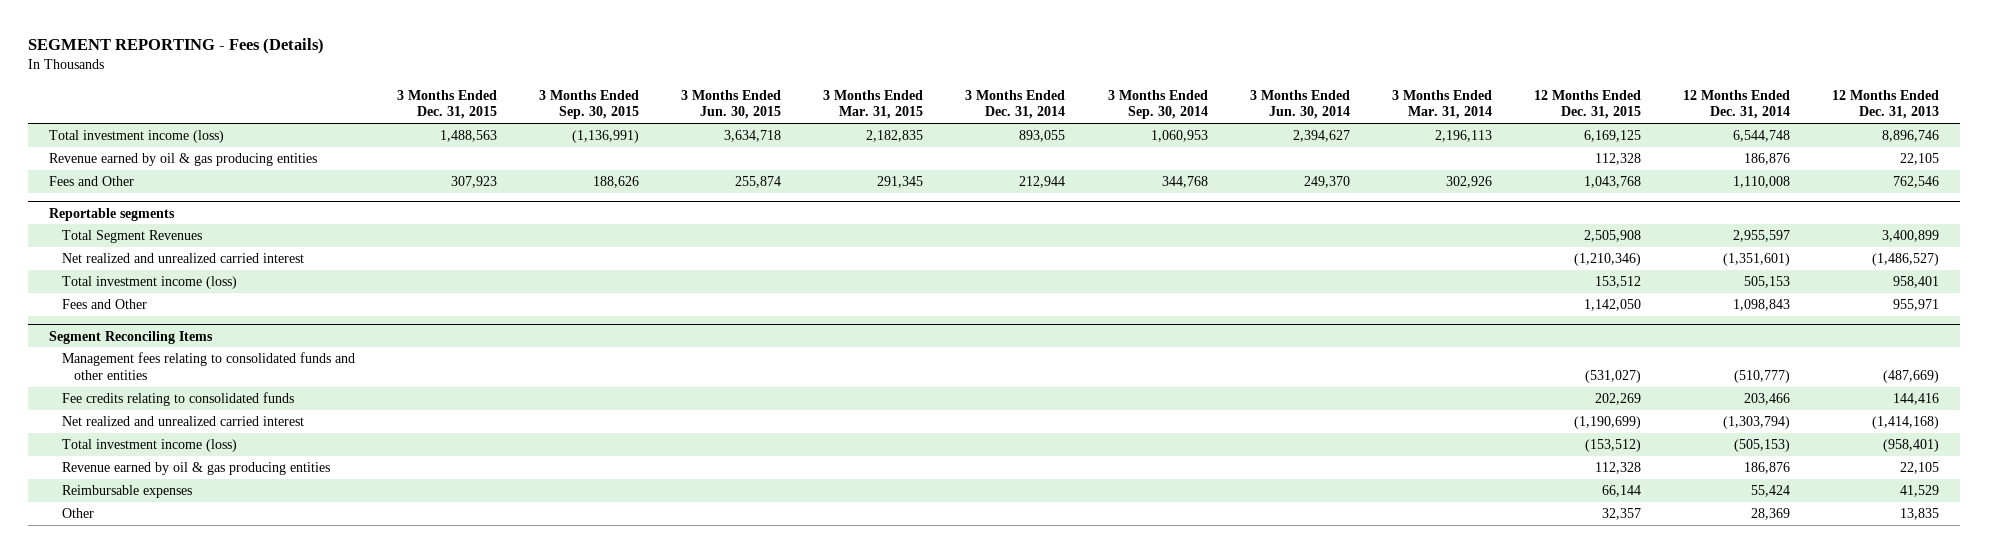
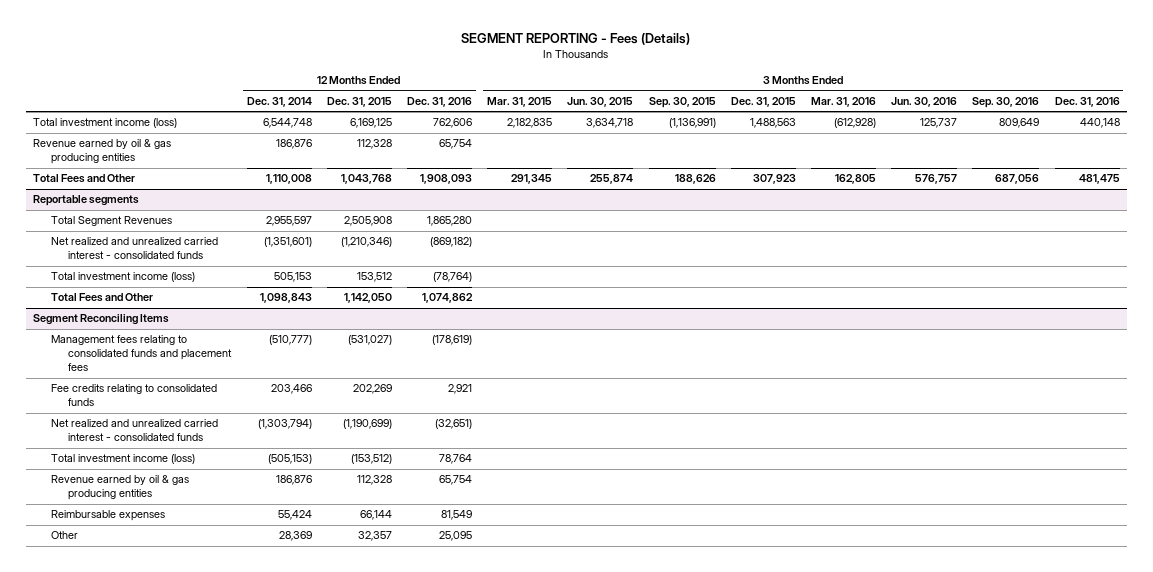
[965,89,1066,120] 3 Months Ended Dec. 31, 2014 -> none
[1107,89,1208,120] 3 Months Ended Sep. 30, 2014 -> none
[1249,89,1350,120] 3 Months Ended Jun. 30, 2014 -> none
[1391,89,1492,120] 3 Months Ended Mar. 31, 2014 -> none
[1832,89,1940,120] 12 Months Ended Dec. 31, 2013 -> none
none -> [407,96,473,107] Dec. 31, 2016
none -> [811,96,877,107] Mar. 31, 2016
none -> [891,96,958,107] Jun. 30, 2016
none -> [972,96,1040,108] Sep. 30, 2016
none -> [1054,96,1120,107] Dec. 31, 2016
[49,176,135,187] Fees and Other -> [33,174,136,184] Total Fees and Other
[61,253,304,264] Net realized and unrealized carried interest -> [50,237,218,260] Net realized and unrealized carried interest - consolidated funds
[61,299,147,310] Fees and Other -> [50,293,153,303] Total Fees and Other
[61,352,355,380] Management fees relating to consolidated funds and other entities -> [50,335,233,372] Management fees relating to consolidated funds and placement fees
[61,416,304,427] Net realized and unrealized carried interest -> [50,419,218,442] Net realized and unrealized carried interest - consolidated funds

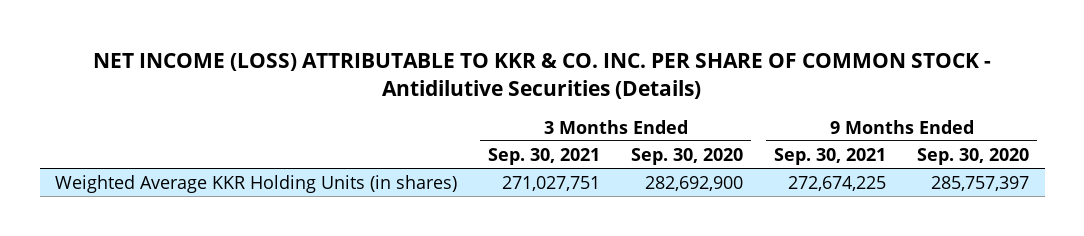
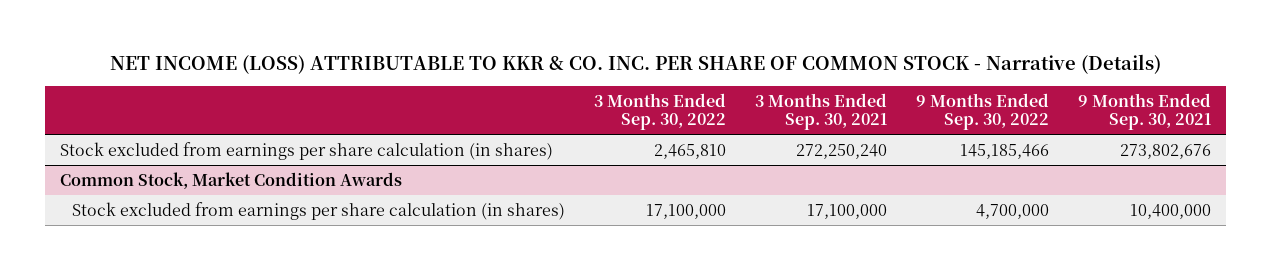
[93,52,992,99] NET INCOME (LOSS) ATTRIBUTABLE TO KKR & CO. INC. PER SHARE OF COMMON STOCK - Antidilutive Securities (Details) -> [109,53,1161,74] NET INCOME (LOSS) ATTRIBUTABLE TO KKR & CO. INC. PER SHARE OF COMMON STOCK - Narrative (Details)
[631,147,744,165] Sep. 30, 2020 -> none
[917,147,1030,165] Sep. 30, 2020 -> none
none -> [593,92,726,131] 3 Months Ended Sep. 30, 2022
none -> [916,92,1050,131] 9 Months Ended Sep. 30, 2022
[55,174,458,193] Weighted Average KKR Holding Units (in shares) -> none
none -> [59,141,553,160] Stock excluded from earnings per share calculation (in shares)
none -> [59,171,402,189] Common Stock, Market Condition Awards
none -> [71,201,565,220] Stock excluded from earnings per share calculation (in shares)

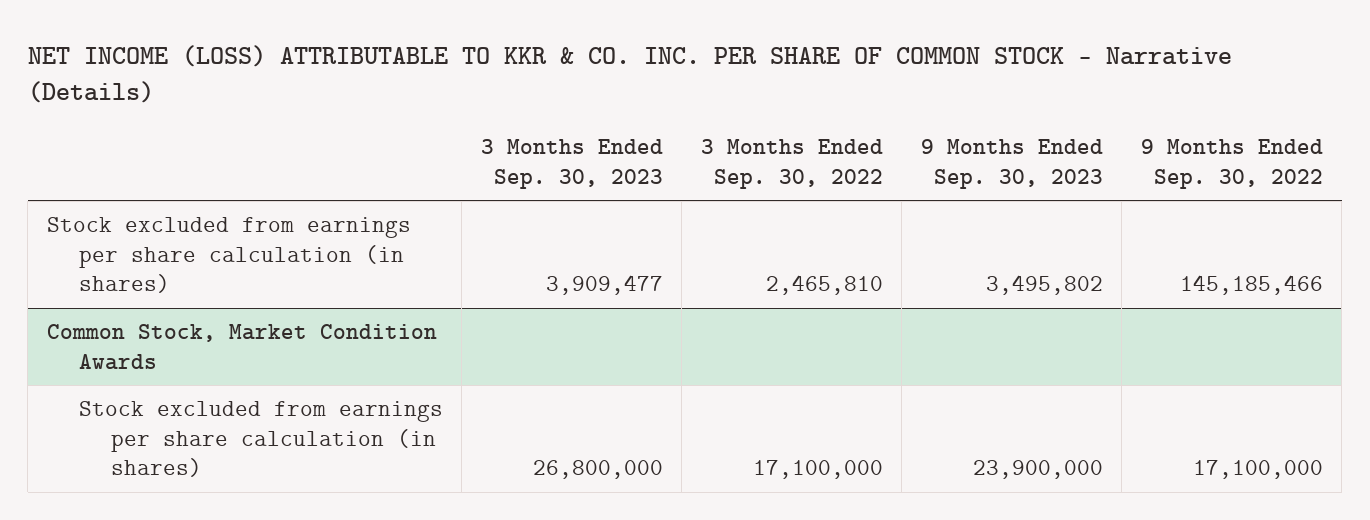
[755,92,888,131] 3 Months Ended Sep. 30, 2021 -> none
[1078,92,1212,131] 9 Months Ended Sep. 30, 2021 -> none
none -> [480,139,663,189] 3 Months Ended Sep. 30, 2023
none -> [920,139,1103,189] 9 Months Ended Sep. 30, 2023
[976,203,1050,219] 4,700,000 -> [1192,460,1323,480] 17,100,000

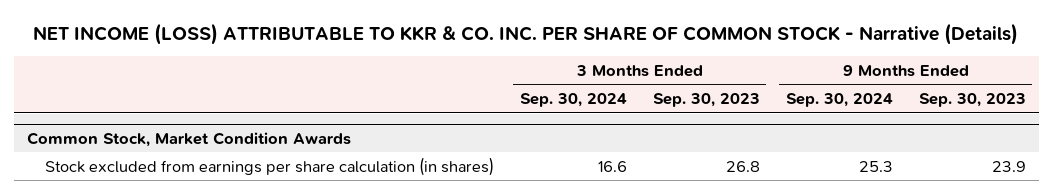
[700,139,883,189] 3 Months Ended Sep. 30, 2022 -> none
[1140,139,1323,189] 9 Months Ended Sep. 30, 2022 -> none
none -> [519,93,627,108] Sep. 30, 2024
none -> [785,93,893,108] Sep. 30, 2024
[46,216,411,294] Stock excluded from earnings per share calculation (in shares) -> none
[532,460,663,480] 26,800,000 -> [725,160,760,172] 26.8
[972,460,1103,480] 23,900,000 -> [991,160,1026,172] 23.9

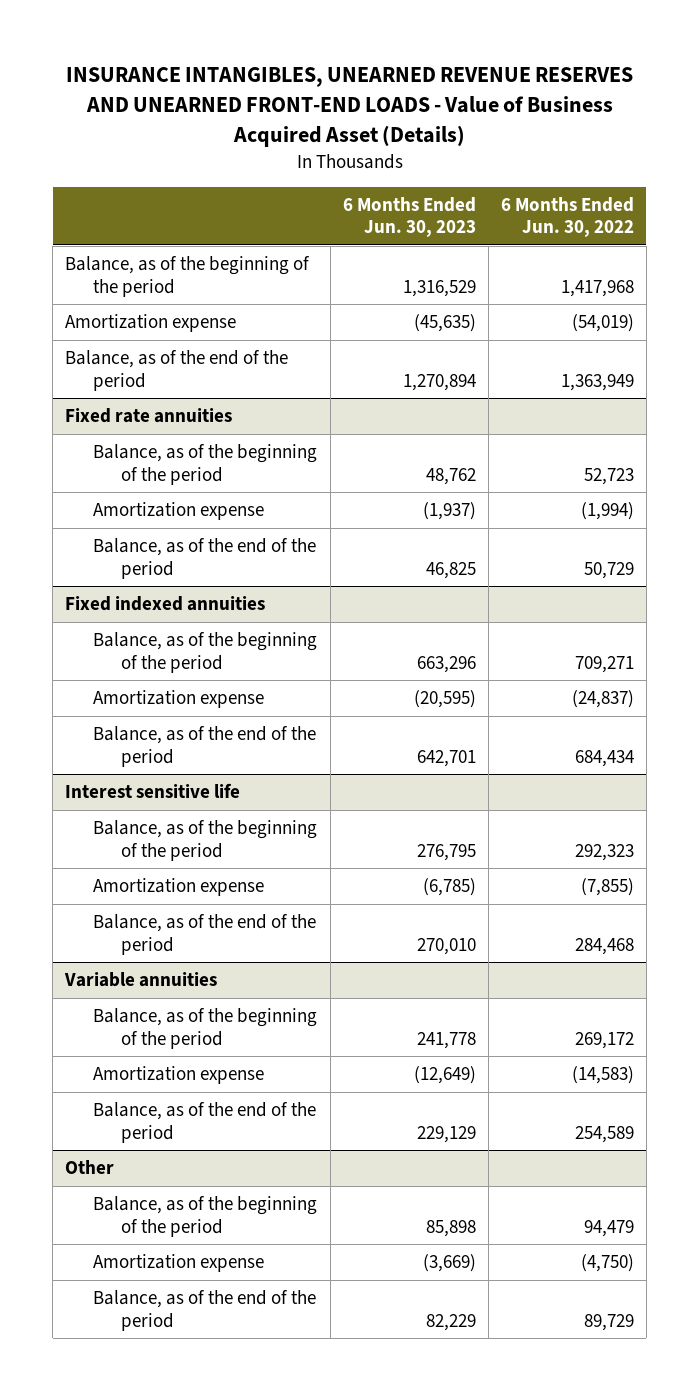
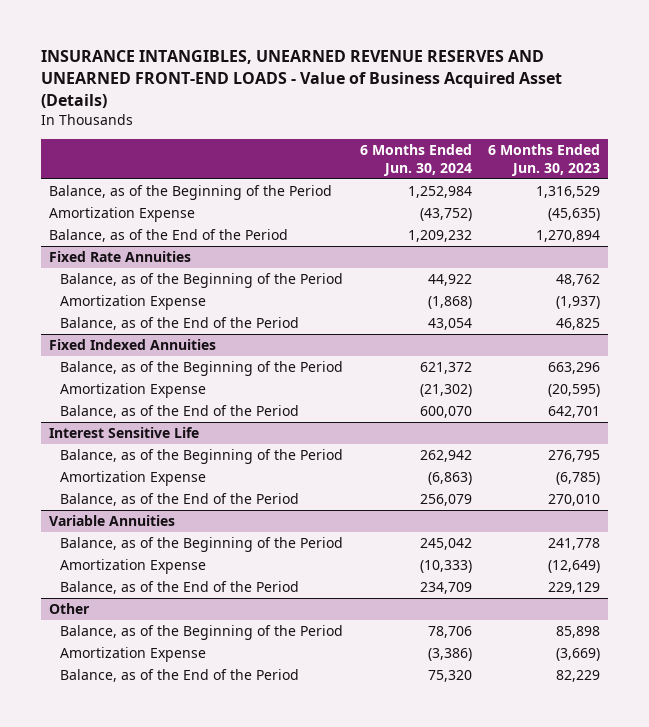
[500,196,634,238] 6 Months Ended Jun. 30, 2022 -> none
none -> [359,143,472,176] 6 Months Ended Jun. 30, 2024
[65,256,311,297] Balance, as of the beginning of the period -> [48,185,332,201] Balance, as of the Beginning of the Period
[65,314,237,333] Amortization expense -> [48,207,195,223] Amortization Expense
[65,350,289,391] Balance, as of the end of the period -> [48,229,288,243] Balance, as of the End of the Period
[65,408,233,424] Fixed rate annuities -> [48,251,191,263] Fixed Rate Annuities
[93,444,318,485] Balance, as of the beginning of the period -> [60,273,344,289] Balance, as of the Beginning of the Period
[93,502,265,521] Amortization expense -> [60,295,207,311] Amortization Expense
[93,538,317,579] Balance, as of the end of the period -> [60,317,300,331] Balance, as of the End of the Period
[65,596,266,612] Fixed indexed annuities -> [48,339,216,351] Fixed Indexed Annuities
[93,632,318,673] Balance, as of the beginning of the period -> [60,361,344,377] Balance, as of the Beginning of the Period
[93,690,265,709] Amortization expense -> [60,383,207,399] Amortization Expense
[93,726,317,767] Balance, as of the end of the period -> [60,405,300,419] Balance, as of the End of the Period
[65,783,241,799] Interest sensitive life -> [48,427,199,439] Interest Sensitive Life
[93,820,318,861] Balance, as of the beginning of the period -> [60,449,344,465] Balance, as of the Beginning of the Period
[93,878,265,897] Amortization expense -> [60,471,207,487] Amortization Expense
[93,914,317,955] Balance, as of the end of the period -> [60,493,300,507] Balance, as of the End of the Period
[64,972,218,988] Variable annuities -> [48,515,175,527] Variable Annuities
[93,1008,318,1049] Balance, as of the beginning of the period -> [60,537,344,553] Balance, as of the Beginning of the Period
[93,1066,265,1085] Amortization expense -> [60,559,207,575] Amortization Expense
[93,1102,317,1143] Balance, as of the end of the period -> [60,581,300,595] Balance, as of the End of the Period
[93,1196,318,1237] Balance, as of the beginning of the period -> [60,625,344,641] Balance, as of the Beginning of the Period
[93,1254,265,1273] Amortization expense -> [60,647,207,663] Amortization Expense
[93,1290,317,1331] Balance, as of the end of the period -> [60,669,300,683] Balance, as of the End of the Period

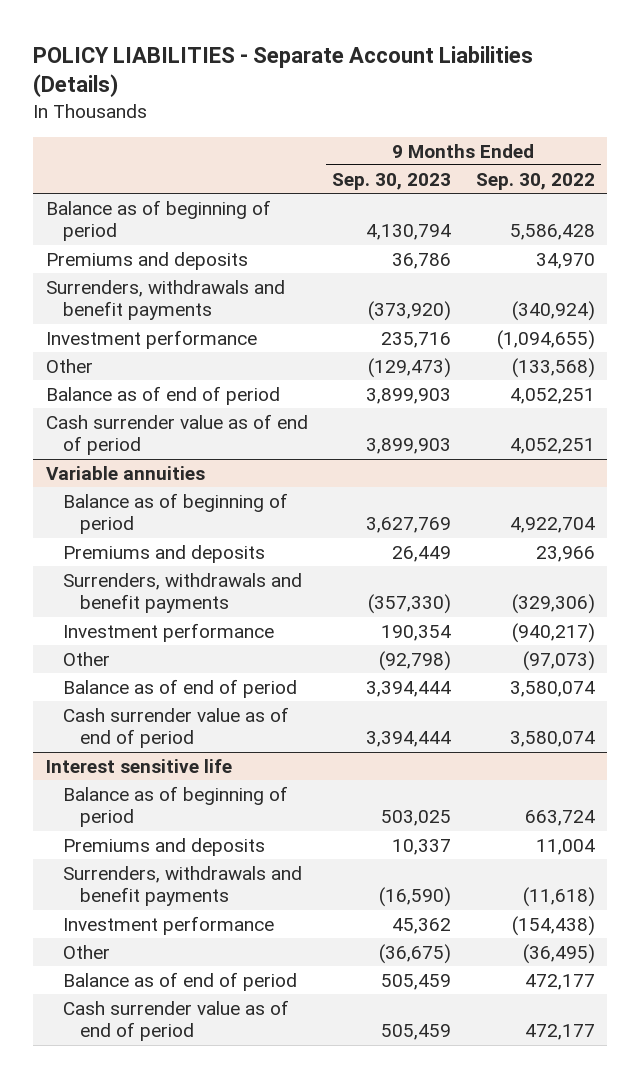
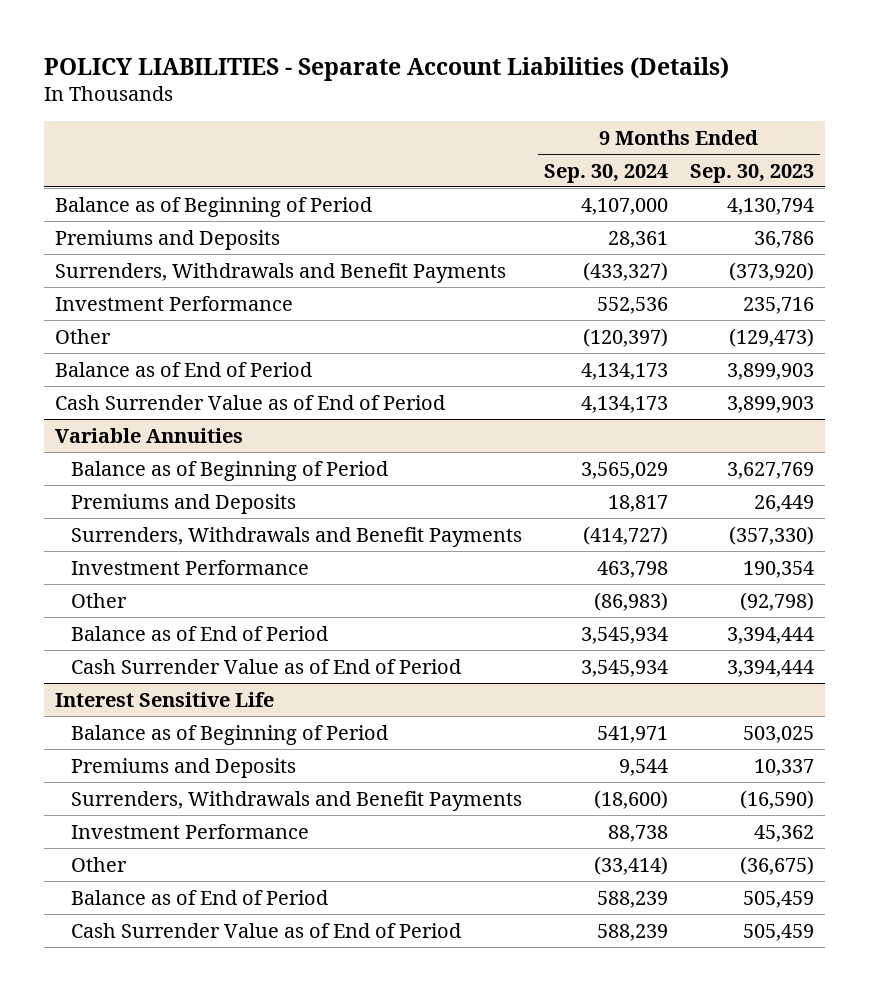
[475,172,595,190] Sep. 30, 2022 -> none
none -> [543,163,668,183] Sep. 30, 2024
[45,199,271,242] Balance as of beginning of period -> [54,196,372,217] Balance as of Beginning of Period
[45,251,248,270] Premiums and deposits -> [54,229,280,250] Premiums and Deposits
[45,279,285,321] Surrenders, withdrawals and benefit payments -> [54,262,506,283] Surrenders, Withdrawals and Benefit Payments
[45,329,257,349] Investment performance -> [54,295,293,311] Investment Performance
[45,385,280,405] Balance as of end of period -> [54,361,312,377] Balance as of End of Period
[45,413,308,456] Cash surrender value as of end of period -> [54,394,445,410] Cash Surrender Value as of End of Period
[45,465,205,480] Variable annuities -> [54,427,243,443] Variable Annuities
[62,492,288,535] Balance as of beginning of period -> [70,460,388,481] Balance as of Beginning of Period
[62,544,265,563] Premiums and deposits -> [70,493,296,514] Premiums and Deposits
[62,572,302,614] Surrenders, withdrawals and benefit payments -> [70,526,522,547] Surrenders, Withdrawals and Benefit Payments
[62,622,274,642] Investment performance -> [70,559,309,575] Investment Performance
[62,678,297,698] Balance as of end of period -> [70,625,328,641] Balance as of End of Period
[62,706,289,749] Cash surrender value as of end of period -> [70,658,461,674] Cash Surrender Value as of End of Period
[45,758,232,773] Interest sensitive life -> [54,691,274,707] Interest Sensitive Life
[62,785,288,828] Balance as of beginning of period -> [70,724,388,745] Balance as of Beginning of Period
[62,837,265,856] Premiums and deposits -> [70,757,296,778] Premiums and Deposits
[62,865,302,907] Surrenders, withdrawals and benefit payments -> [70,790,522,811] Surrenders, Withdrawals and Benefit Payments
[62,915,274,935] Investment performance -> [70,823,309,839] Investment Performance
[62,971,297,991] Balance as of end of period -> [70,889,328,905] Balance as of End of Period
[62,999,289,1042] Cash surrender value as of end of period -> [70,922,461,938] Cash Surrender Value as of End of Period

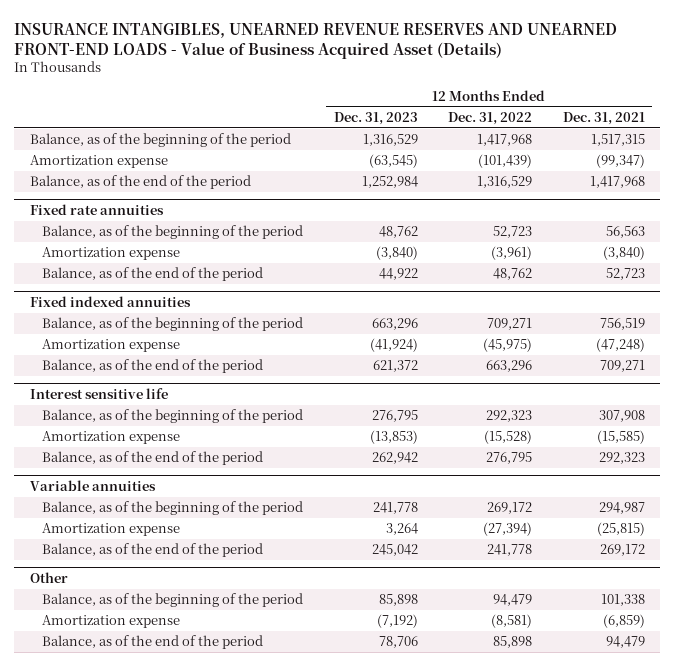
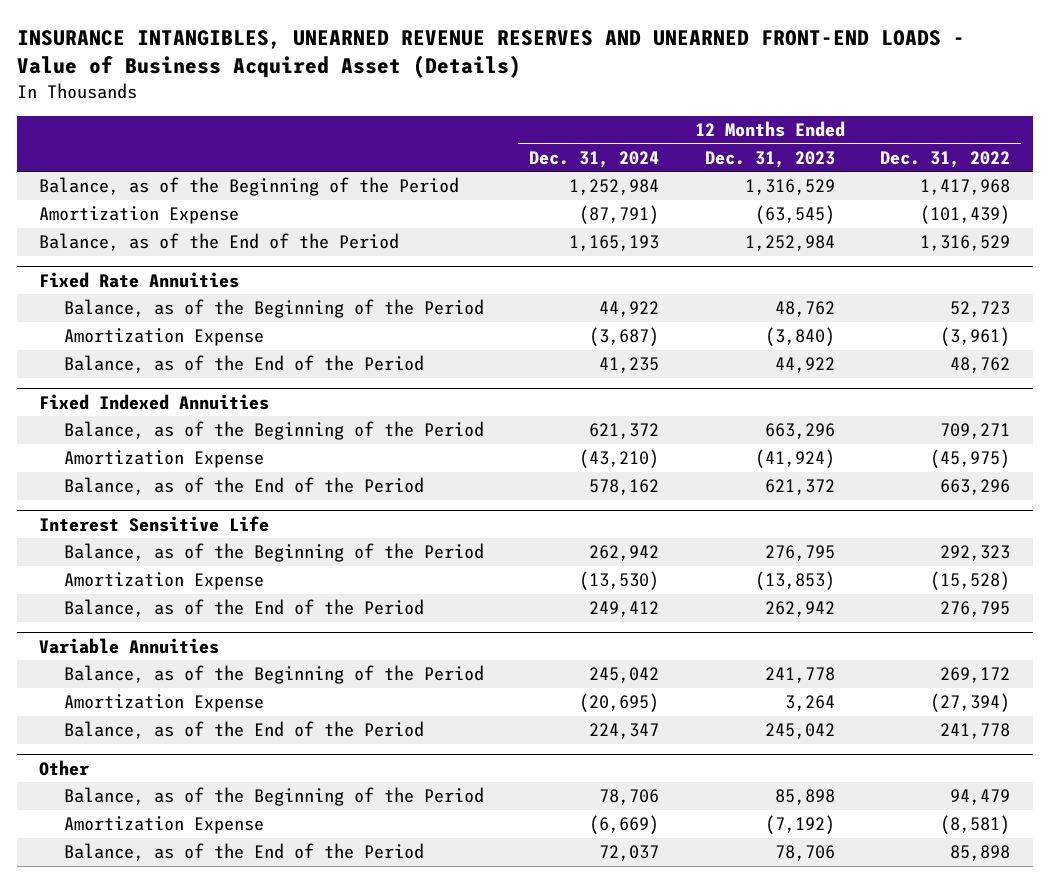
[562,111,645,125] Dec. 31, 2021 -> none
none -> [529,150,660,168] Dec. 31, 2024
[29,133,291,148] Balance, as of the beginning of the period -> [39,177,460,197] Balance, as of the Beginning of the Period
[29,155,168,169] Amortization expense -> [39,206,240,225] Amortization Expense
[29,175,251,190] Balance, as of the end of the period -> [39,233,400,252] Balance, as of the End of the Period
[29,204,164,216] Fixed rate annuities -> [39,271,240,288] Fixed Rate Annuities
[42,225,304,240] Balance, as of the beginning of the period -> [64,299,485,319] Balance, as of the Beginning of the Period
[42,247,181,261] Amortization expense -> [64,328,265,347] Amortization Expense
[42,267,264,282] Balance, as of the end of the period -> [64,355,425,374] Balance, as of the End of the Period
[29,296,191,308] Fixed indexed annuities -> [39,393,270,410] Fixed Indexed Annuities
[42,317,304,332] Balance, as of the beginning of the period -> [64,421,485,441] Balance, as of the Beginning of the Period
[42,339,181,353] Amortization expense -> [64,450,265,469] Amortization Expense
[42,359,264,374] Balance, as of the end of the period -> [64,477,425,496] Balance, as of the End of the Period
[29,388,168,400] Interest sensitive life -> [39,515,270,532] Interest Sensitive Life
[42,409,304,424] Balance, as of the beginning of the period -> [64,543,485,563] Balance, as of the Beginning of the Period
[42,431,181,445] Amortization expense -> [64,572,265,591] Amortization Expense
[42,451,264,466] Balance, as of the end of the period -> [64,599,425,618] Balance, as of the End of the Period
[29,480,156,492] Variable annuities -> [39,637,220,654] Variable Annuities
[42,501,304,516] Balance, as of the beginning of the period -> [64,665,485,685] Balance, as of the Beginning of the Period
[42,523,181,537] Amortization expense -> [64,694,265,713] Amortization Expense
[42,543,264,558] Balance, as of the end of the period -> [64,721,425,740] Balance, as of the End of the Period
[42,593,304,608] Balance, as of the beginning of the period -> [64,787,485,807] Balance, as of the Beginning of the Period
[42,615,181,629] Amortization expense -> [64,816,265,835] Amortization Expense
[42,635,264,650] Balance, as of the end of the period -> [64,843,425,862] Balance, as of the End of the Period

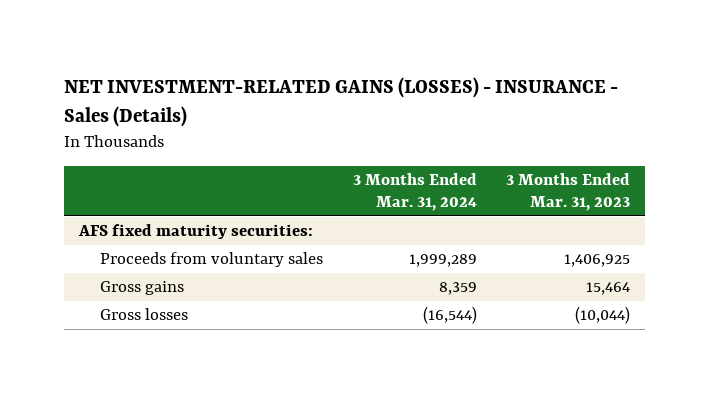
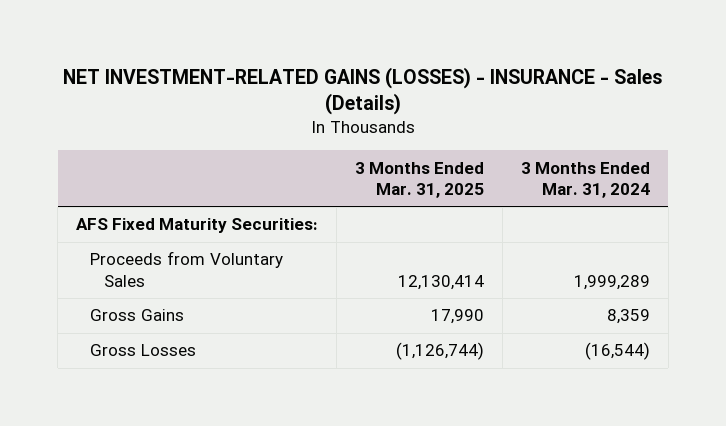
[506,173,631,212] 3 Months Ended Mar. 31, 2023 -> none
none -> [354,161,484,199] 3 Months Ended Mar. 31, 2025
[77,224,313,240] AFS fixed maturity securities: -> [76,218,319,234] AFS Fixed Maturity Securities:
[100,252,324,268] Proceeds from voluntary sales -> [90,251,284,287] Proceeds from Voluntary Sales
[100,281,185,296] Gross gains -> [90,309,185,322] Gross Gains
[100,308,189,321] Gross losses -> [90,344,197,357] Gross Losses

